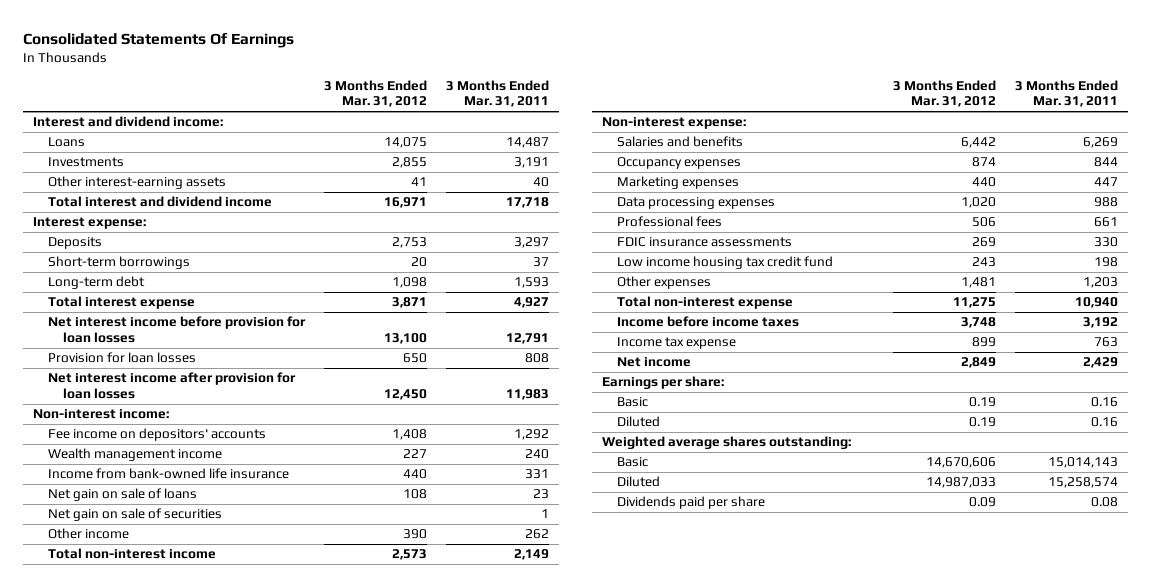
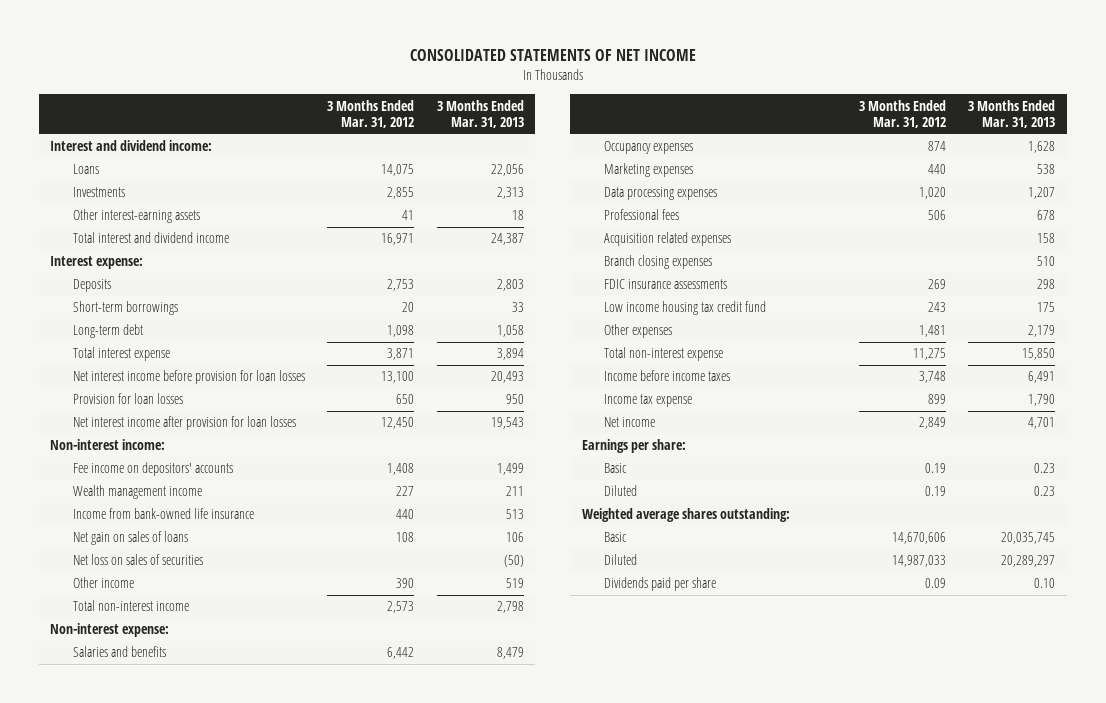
[23,33,295,49] Consolidated Statements Of Earnings -> [409,49,696,62] CONSOLIDATED STATEMENTS OF NET INCOME
[446,79,550,108] 3 Months Ended Mar. 31, 2011 -> none
none -> [436,99,524,129] 3 Months Ended Mar. 31, 2013
[47,488,197,502] Net gain on sale of loans -> [72,531,188,546] Net gain on sales of loans
[47,508,222,522] Net gain on sale of securities -> [72,554,203,566] Net loss on sales of securities
none -> [604,232,732,247] Acquisition related expenses
none -> [604,255,713,270] Branch closing expenses

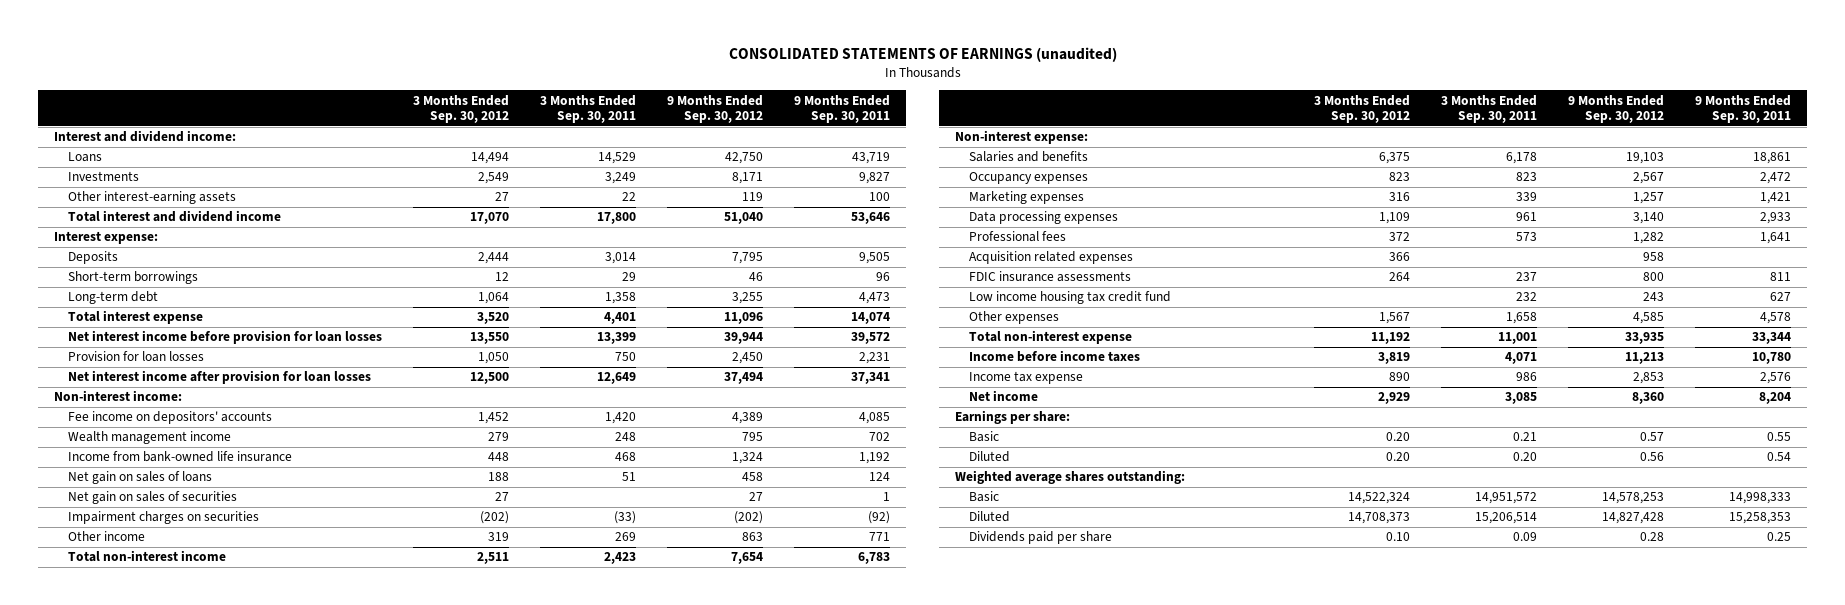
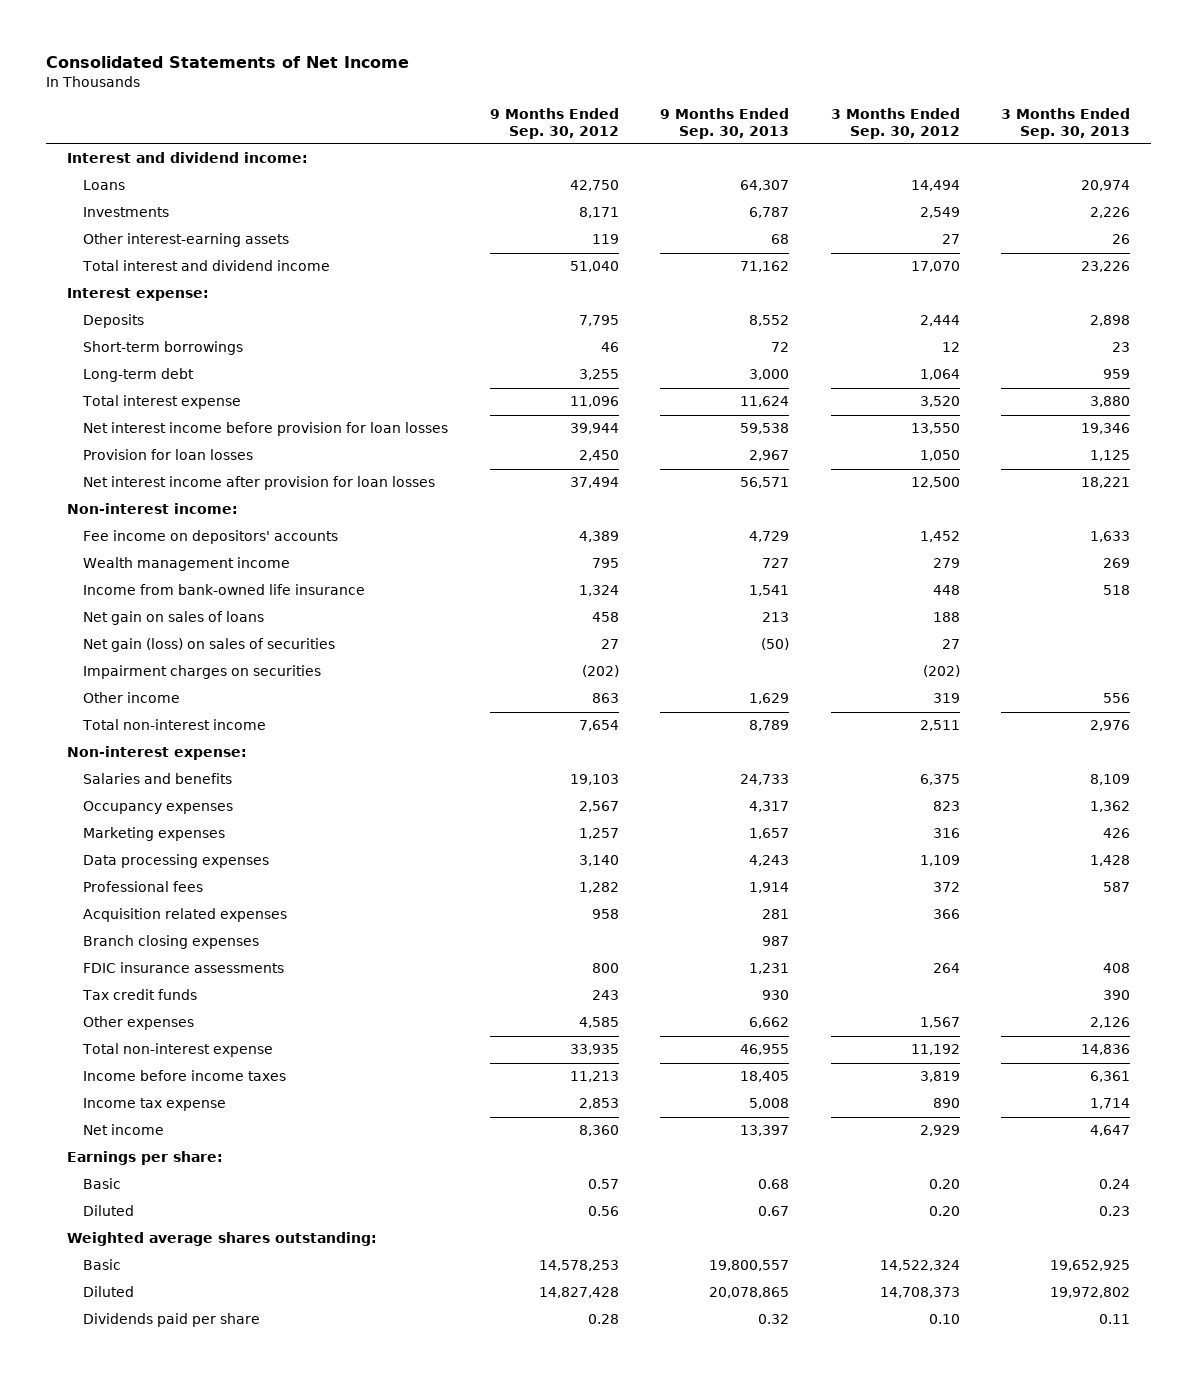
[728,46,1117,62] CONSOLIDATED STATEMENTS OF EARNINGS (unaudited) -> [46,55,410,68] Consolidated Statements of Net Income
[540,94,637,124] 3 Months Ended Sep. 30, 2011 -> none
[794,94,891,124] 9 Months Ended Sep. 30, 2011 -> none
none -> [660,107,790,139] 9 Months Ended Sep. 30, 2013
none -> [1001,107,1131,139] 3 Months Ended Sep. 30, 2013
[67,491,237,505] Net gain on sales of securities -> [82,638,335,653] Net gain (loss) on sales of securities
none -> [82,935,259,950] Branch closing expenses
[968,291,1171,305] Low income housing tax credit fund -> [81,989,197,1001] Tax credit funds

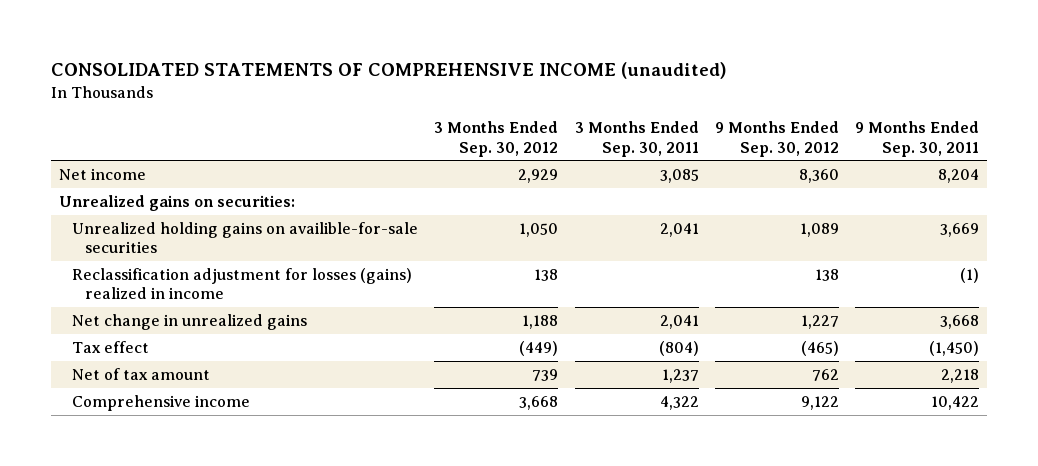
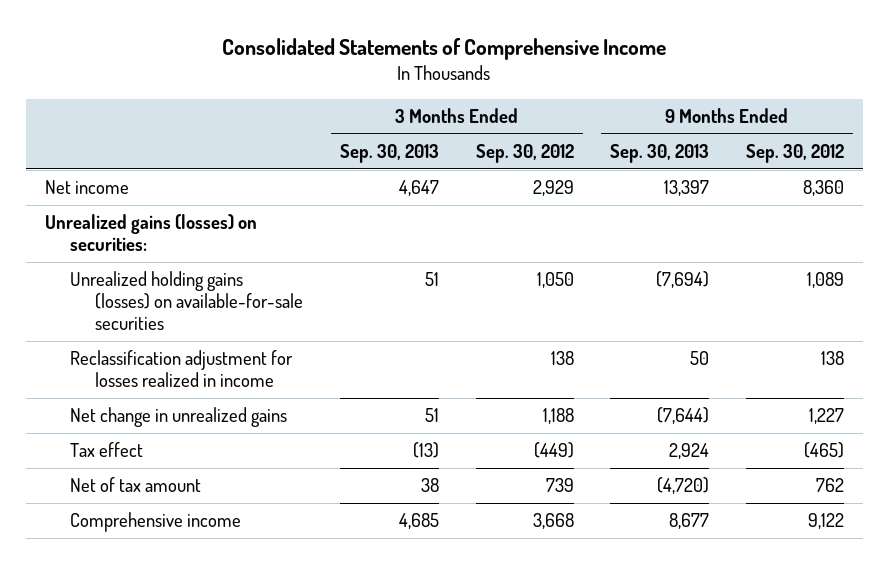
[51,62,728,80] CONSOLIDATED STATEMENTS OF COMPREHENSIVE INCOME (unaudited) -> [222,38,667,61] Consolidated Statements of Comprehensive Income
[574,121,699,157] 3 Months Ended Sep. 30, 2011 -> none
[855,121,980,157] 9 Months Ended Sep. 30, 2011 -> none
none -> [339,144,439,164] Sep. 30, 2013
none -> [610,144,710,164] Sep. 30, 2013
[59,194,296,211] Unrealized gains on securities: -> [44,214,257,252] Unrealized gains (losses) on securities:
[72,221,419,254] Unrealized holding gains on availible-for-sale securities -> [69,271,304,330] Unrealized holding gains (losses) on available-for-sale securities
[72,267,413,300] Reclassification adjustment for losses (gains) realized in income -> [69,350,293,388] Reclassification adjustment for losses realized in income

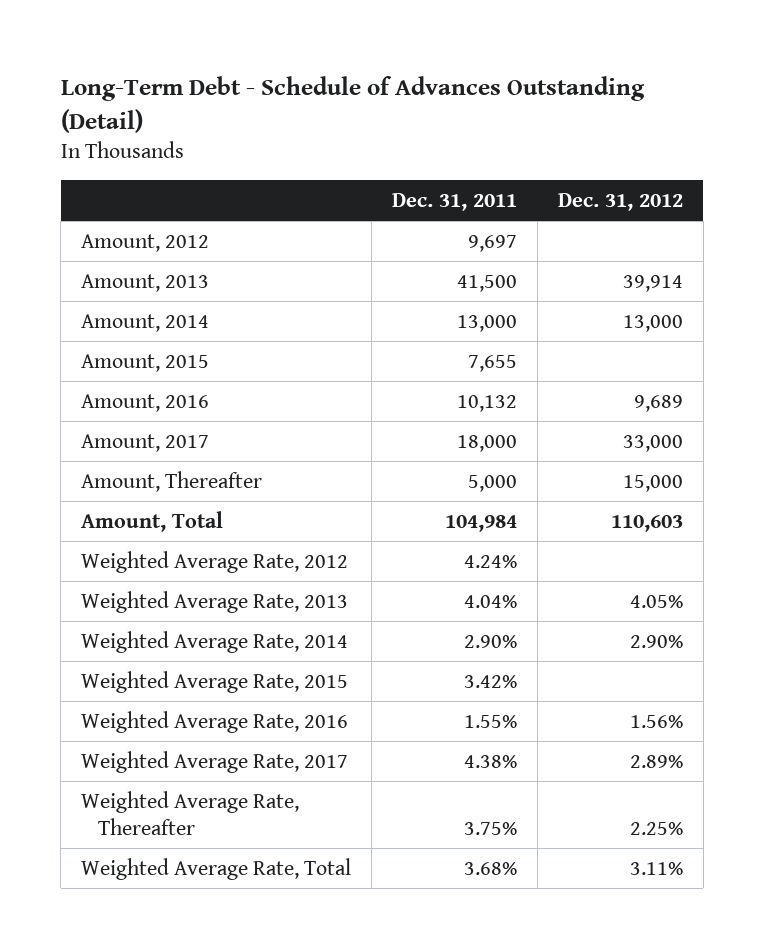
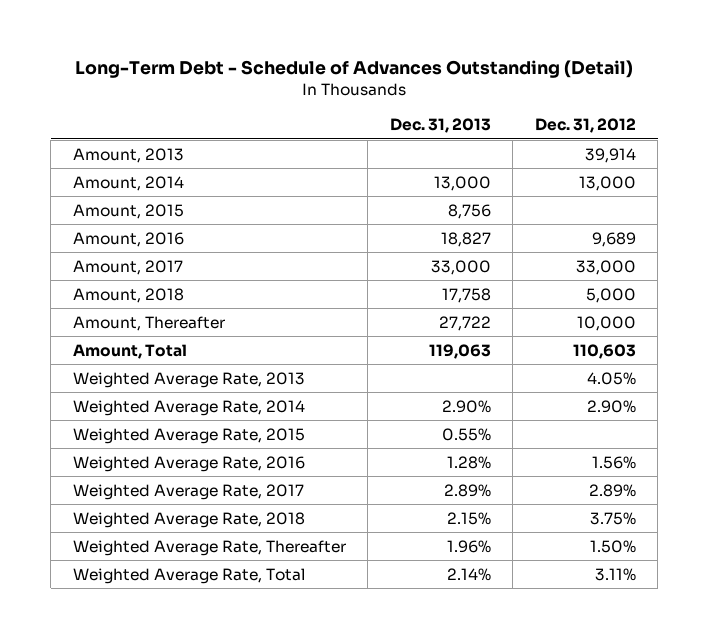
[392,193,518,212] Dec. 31, 2011 -> none
none -> [389,118,491,134] Dec. 31, 2013
[81,233,210,252] Amount, 2012 -> none
none -> [72,287,184,303] Amount, 2018
[622,474,683,492] 15,000 -> [576,315,636,331] 10,000
[81,550,349,573] Weighted Average Rate, 2012 -> none
none -> [72,511,305,528] Weighted Average Rate, 2018
[629,821,683,835] 2.25% -> [589,539,636,553] 1.50%

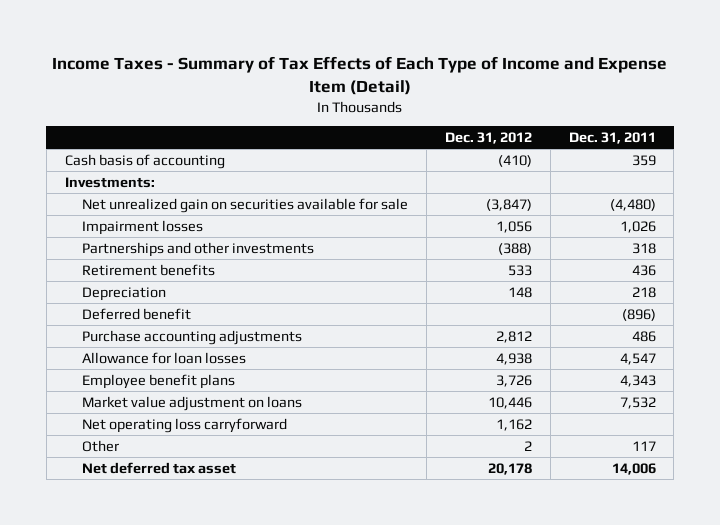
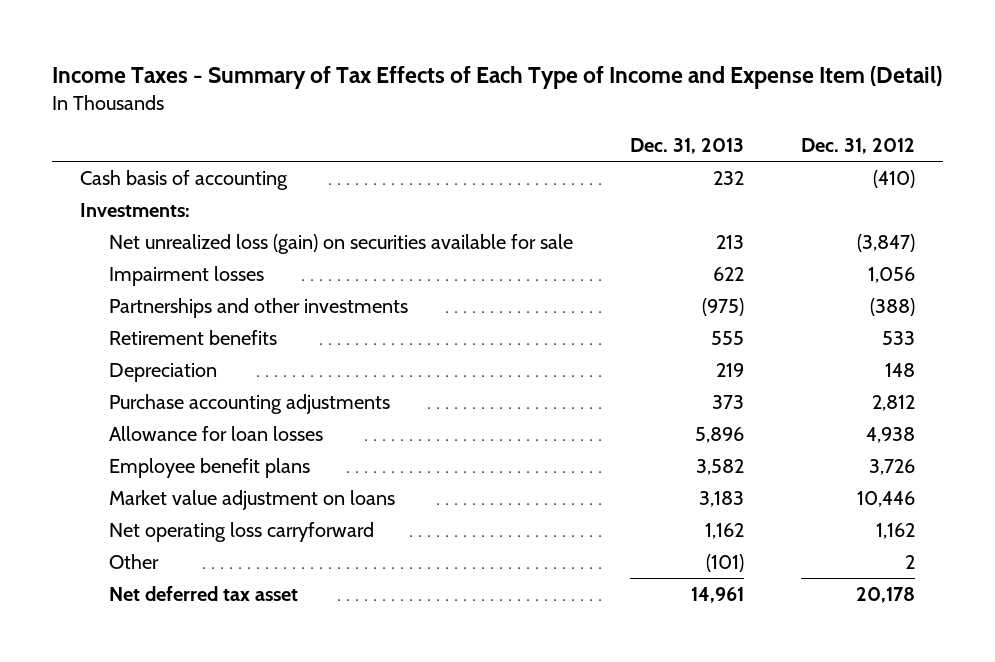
[568,131,656,144] Dec. 31, 2011 -> none
none -> [630,138,745,155] Dec. 31, 2013
[82,197,409,213] Net unrealized gain on securities available for sale -> [109,233,574,254] Net unrealized loss (gain) on securities available for sale
[82,307,192,320] Deferred benefit -> none

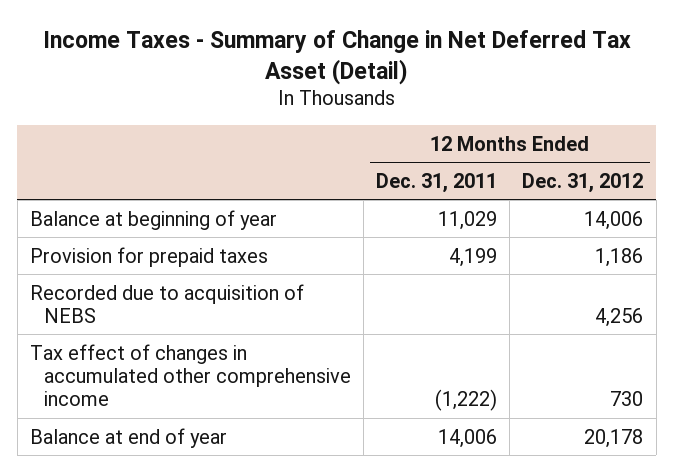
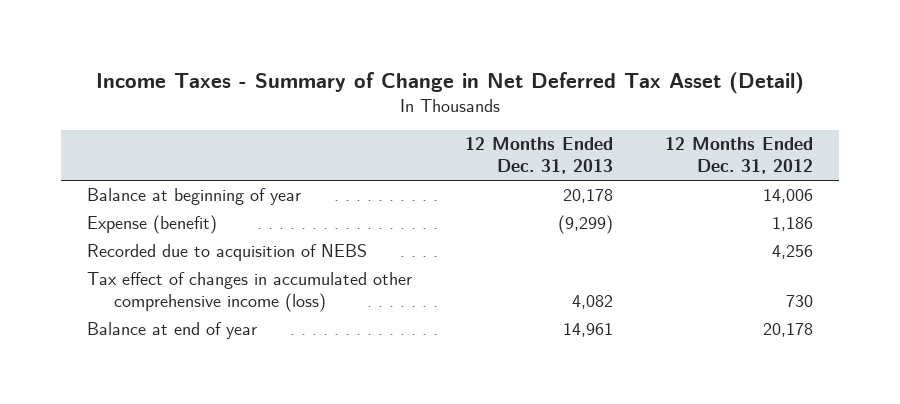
[376,172,498,193] Dec. 31, 2011 -> none
none -> [464,136,613,175] 12 Months Ended Dec. 31, 2013
[29,246,268,267] Provision for prepaid taxes -> [87,215,218,235] Expense (benefit)
[29,343,352,407] Tax effect of changes in accumulated other comprehensive income -> [87,272,413,313] Tax effect of changes in accumulated other comprehensive income (loss)

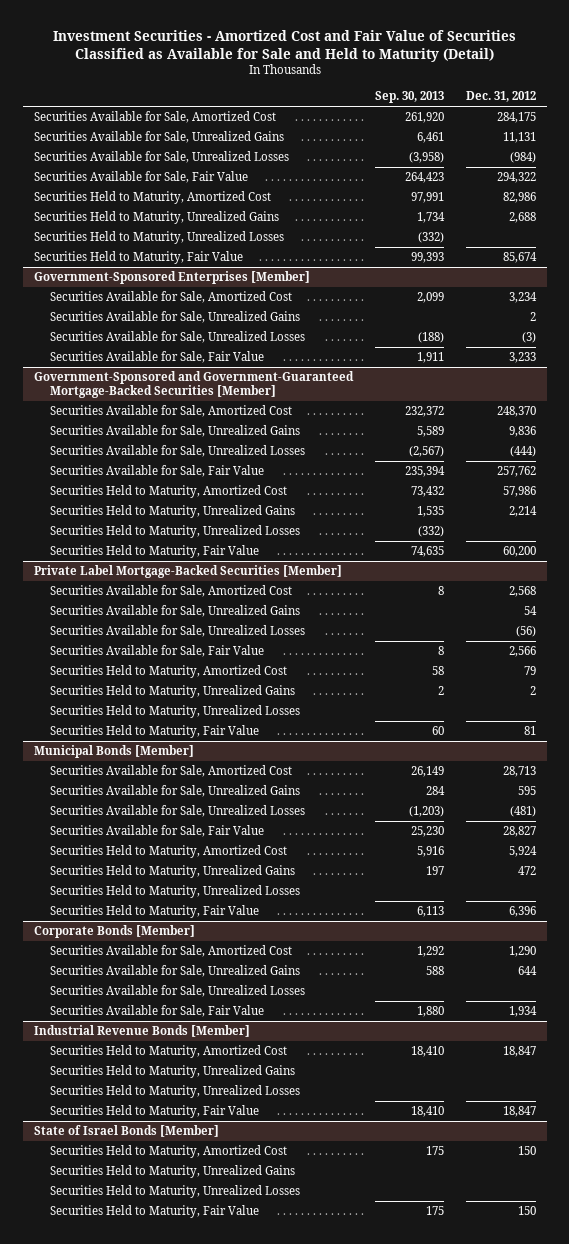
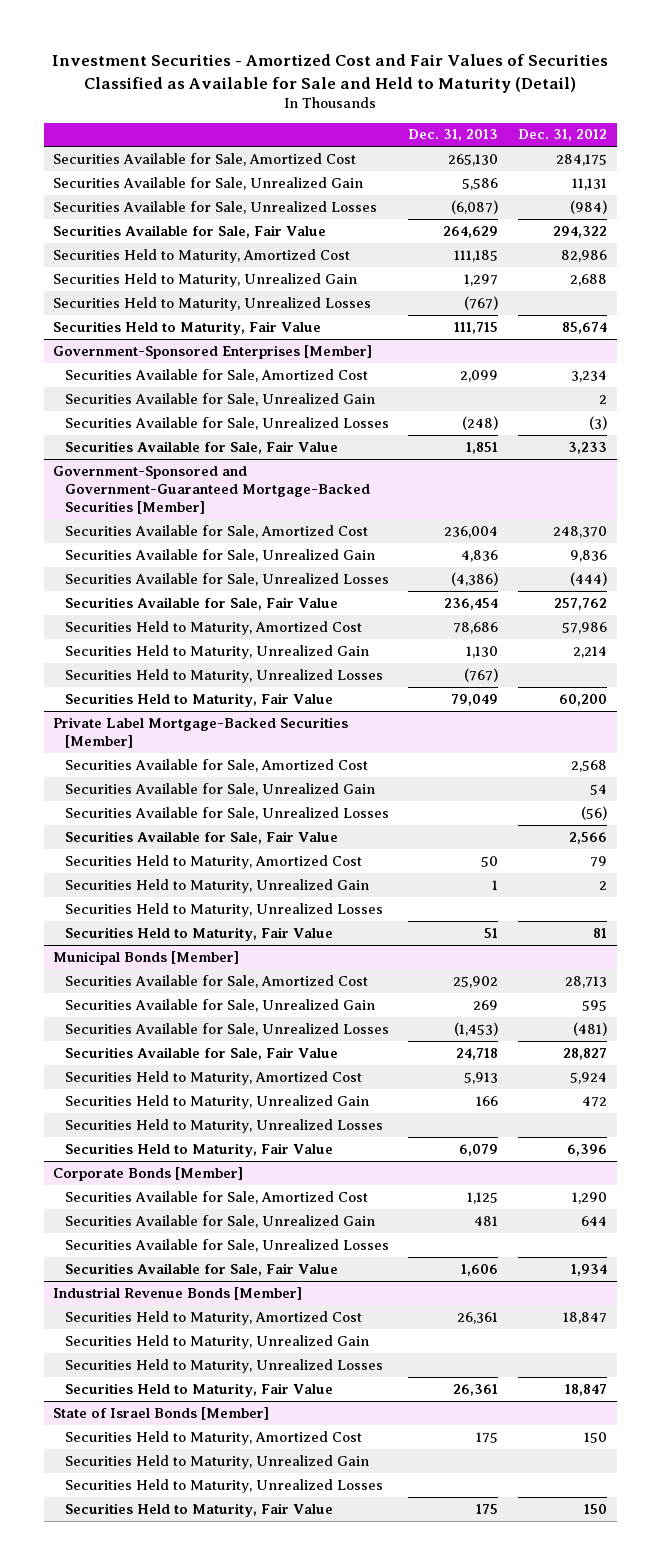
[52,29,516,62] Investment Securities - Amortized Cost and Fair Value of Securities Classified as Available for Sale and Held to Maturity (Detail) -> [52,54,609,93] Investment Securities - Amortized Cost and Fair Values of Securities Classified as Available for Sale and Held to Maturity (Detail)
[374,91,444,104] Sep. 30, 2013 -> none
none -> [408,129,499,142] Dec. 31, 2013
[33,131,284,144] Securities Available for Sale, Unrealized Gains -> [53,176,364,190] Securities Available for Sale, Unrealized Gain
[33,211,279,225] Securities Held to Maturity, Unrealized Gains -> [53,272,358,287] Securities Held to Maturity, Unrealized Gain
[49,311,300,324] Securities Available for Sale, Unrealized Gains -> [64,392,375,406] Securities Available for Sale, Unrealized Gain
[49,425,300,438] Securities Available for Sale, Unrealized Gains -> [64,548,375,562] Securities Available for Sale, Unrealized Gain
[49,505,295,519] Securities Held to Maturity, Unrealized Gains -> [64,644,369,659] Securities Held to Maturity, Unrealized Gain
[49,605,300,618] Securities Available for Sale, Unrealized Gains -> [64,782,375,796] Securities Available for Sale, Unrealized Gain
[49,685,295,699] Securities Held to Maturity, Unrealized Gains -> [64,878,369,893] Securities Held to Maturity, Unrealized Gain
[49,785,300,798] Securities Available for Sale, Unrealized Gains -> [64,998,375,1012] Securities Available for Sale, Unrealized Gain
[49,865,295,879] Securities Held to Maturity, Unrealized Gains -> [64,1094,369,1109] Securities Held to Maturity, Unrealized Gain
[49,965,300,978] Securities Available for Sale, Unrealized Gains -> [64,1214,375,1228] Securities Available for Sale, Unrealized Gain
[49,1065,295,1079] Securities Held to Maturity, Unrealized Gains -> [64,1334,369,1349] Securities Held to Maturity, Unrealized Gain
[49,1165,295,1179] Securities Held to Maturity, Unrealized Gains -> [64,1454,369,1469] Securities Held to Maturity, Unrealized Gain

